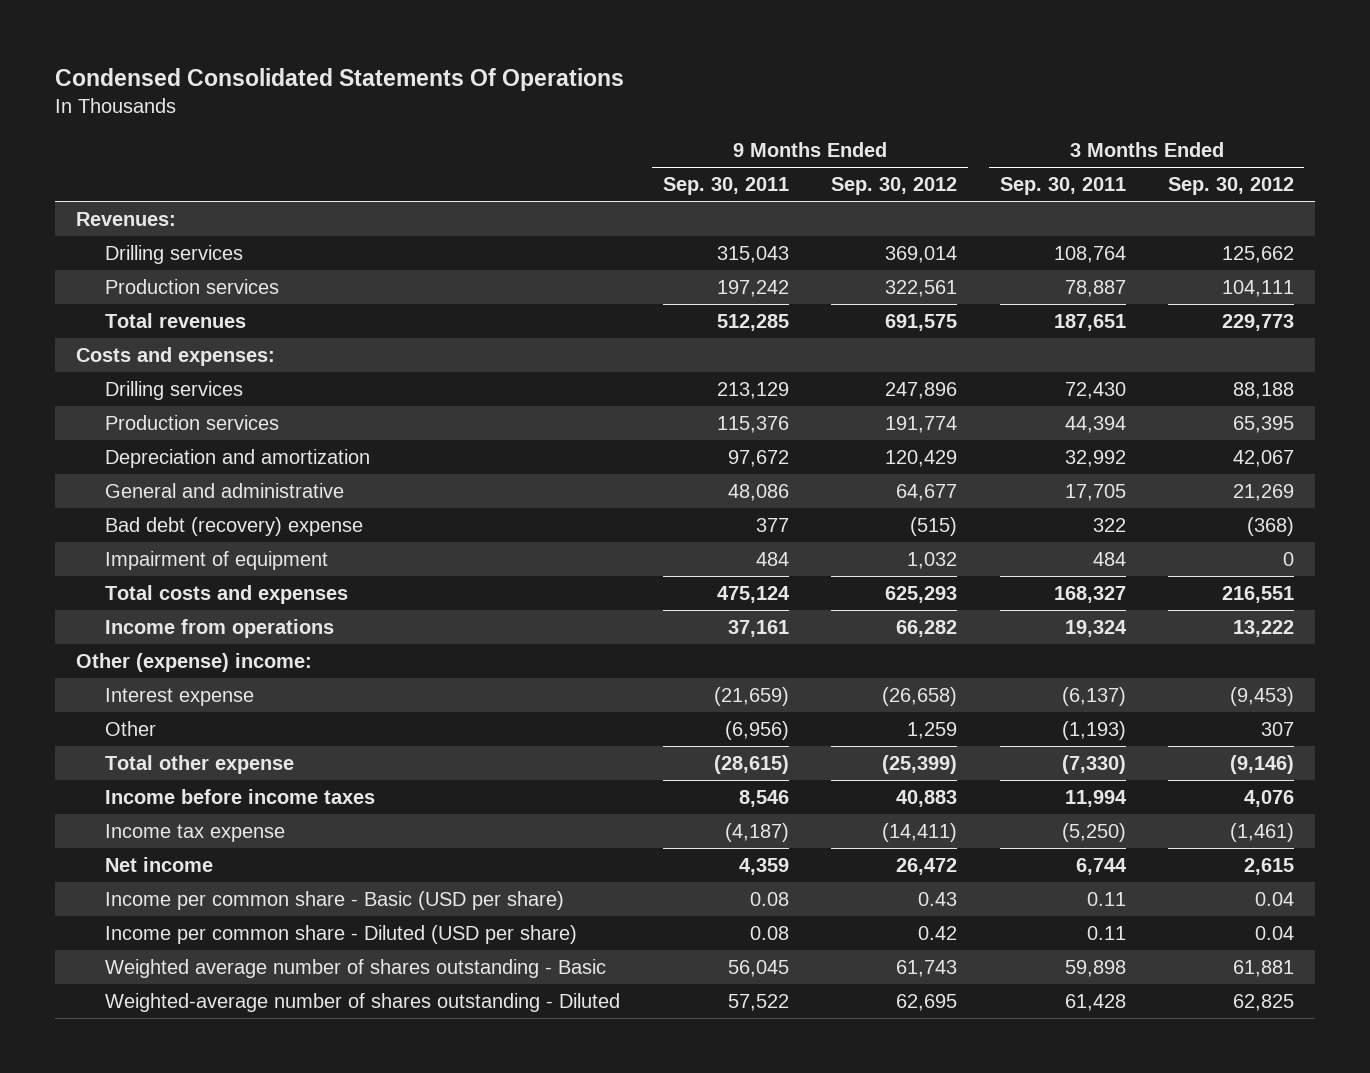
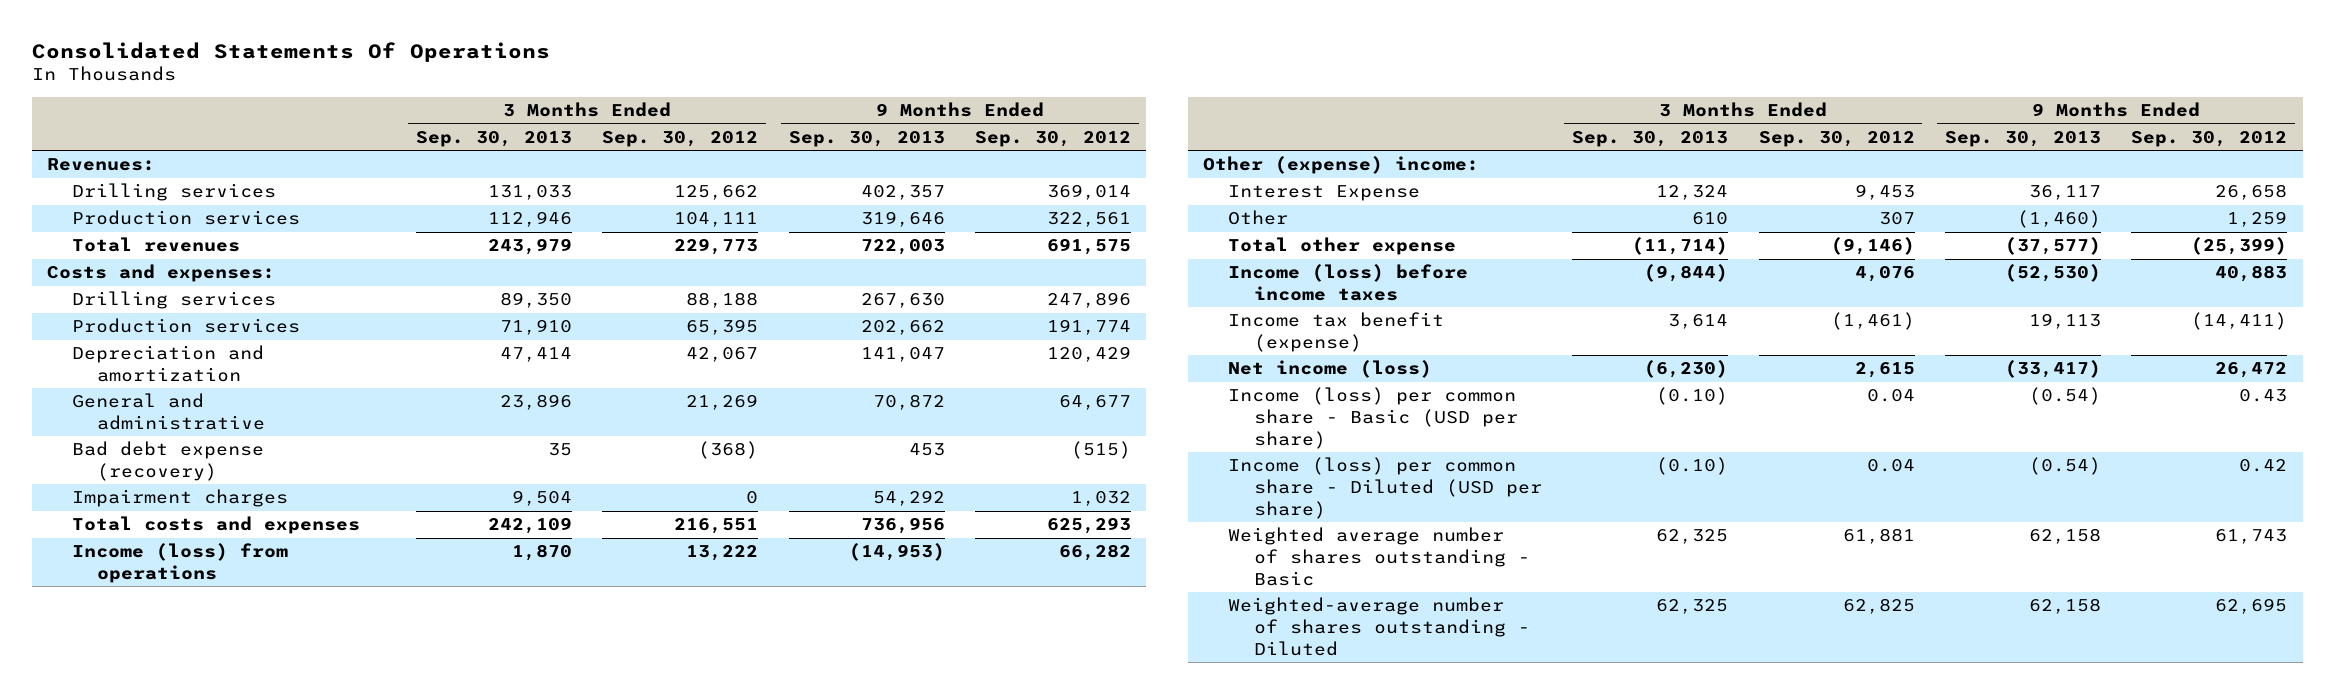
[54,68,624,92] Condensed Consolidated Statements Of Operations -> [31,41,550,62] Consolidated Statements Of Operations
[662,177,789,196] Sep. 30, 2011 -> none
[999,177,1126,196] Sep. 30, 2011 -> none
none -> [415,130,572,147] Sep. 30, 2013
none -> [788,130,945,147] Sep. 30, 2013
[105,516,364,536] Bad debt (recovery) expense -> [72,441,265,481] Bad debt expense (recovery)
[105,550,329,570] Impairment of equipment -> [72,489,289,508] Impairment charges
[105,618,335,638] Income from operations -> [72,543,289,583] Income (loss) from operations
[105,687,255,706] Interest expense -> [1228,185,1421,202] Interest Expense
[882,686,958,706] (26,658) -> [2215,184,2288,201] 26,658
[1229,686,1294,706] (9,453) -> [1854,184,1915,201] 9,453
[105,788,376,804] Income before income taxes -> [1228,264,1469,301] Income (loss) before income taxes
[105,823,286,842] Income tax expense -> [1228,312,1445,352] Income tax benefit (expense)
[105,856,214,872] Net income -> [1228,360,1433,379] Net income (loss)
[105,890,565,910] Income per common share - Basic (USD per share) -> [1228,387,1518,449] Income (loss) per common share - Basic (USD per share)
[105,924,578,944] Income per common share - Diluted (USD per share) -> [1228,457,1542,519] Income (loss) per common share - Diluted (USD per share)

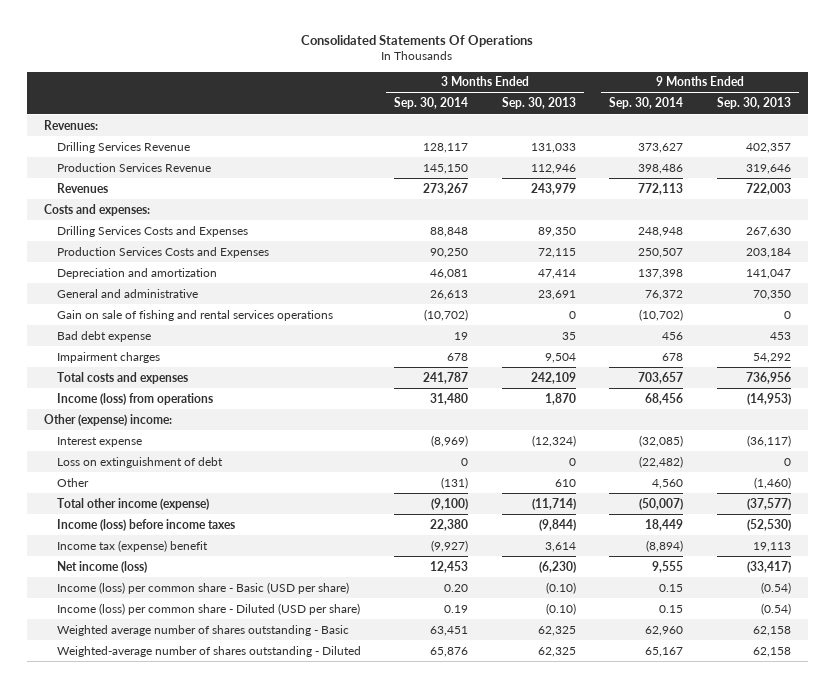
[602,130,759,147] Sep. 30, 2012 -> none
[975,130,1132,147] Sep. 30, 2012 -> none
none -> [394,97,469,110] Sep. 30, 2014
none -> [609,97,684,110] Sep. 30, 2014
[72,183,277,202] Drilling services -> [56,141,190,153] Drilling Services Revenue
[72,210,301,226] Production services -> [56,162,211,172] Production Services Revenue
[72,237,241,253] Total revenues -> [56,182,108,193] Revenues
[72,291,277,310] Drilling services -> [56,225,248,237] Drilling Services Costs and Expenses
[72,318,301,334] Production services -> [56,246,269,258] Production Services Costs and Expenses
[499,319,572,336] 71,910 -> [537,247,576,258] 72,115
[860,320,945,336] 202,662 -> [745,247,791,258] 203,184
[499,394,572,411] 23,896 -> [537,289,576,300] 23,691
[872,394,945,411] 70,872 -> [752,289,791,300] 70,350
none -> [56,309,333,321] Gain on sale of fishing and rental services operations
[72,441,265,481] Bad debt expense (recovery) -> [56,330,151,342] Bad debt expense
[1228,185,1421,202] Interest Expense -> [56,436,142,447] Interest expense
[1656,185,1729,201] 12,324 -> [531,434,576,447] (12,324)
[2028,185,2101,201] 36,117 -> [746,434,791,447] (36,117)
none -> [56,456,223,468] Loss on extinguishment of debt
[1228,237,1457,256] Total other expense -> [56,497,209,510] Total other income (expense)
[1228,312,1445,352] Income tax benefit (expense) -> [56,539,208,552] Income tax (expense) benefit

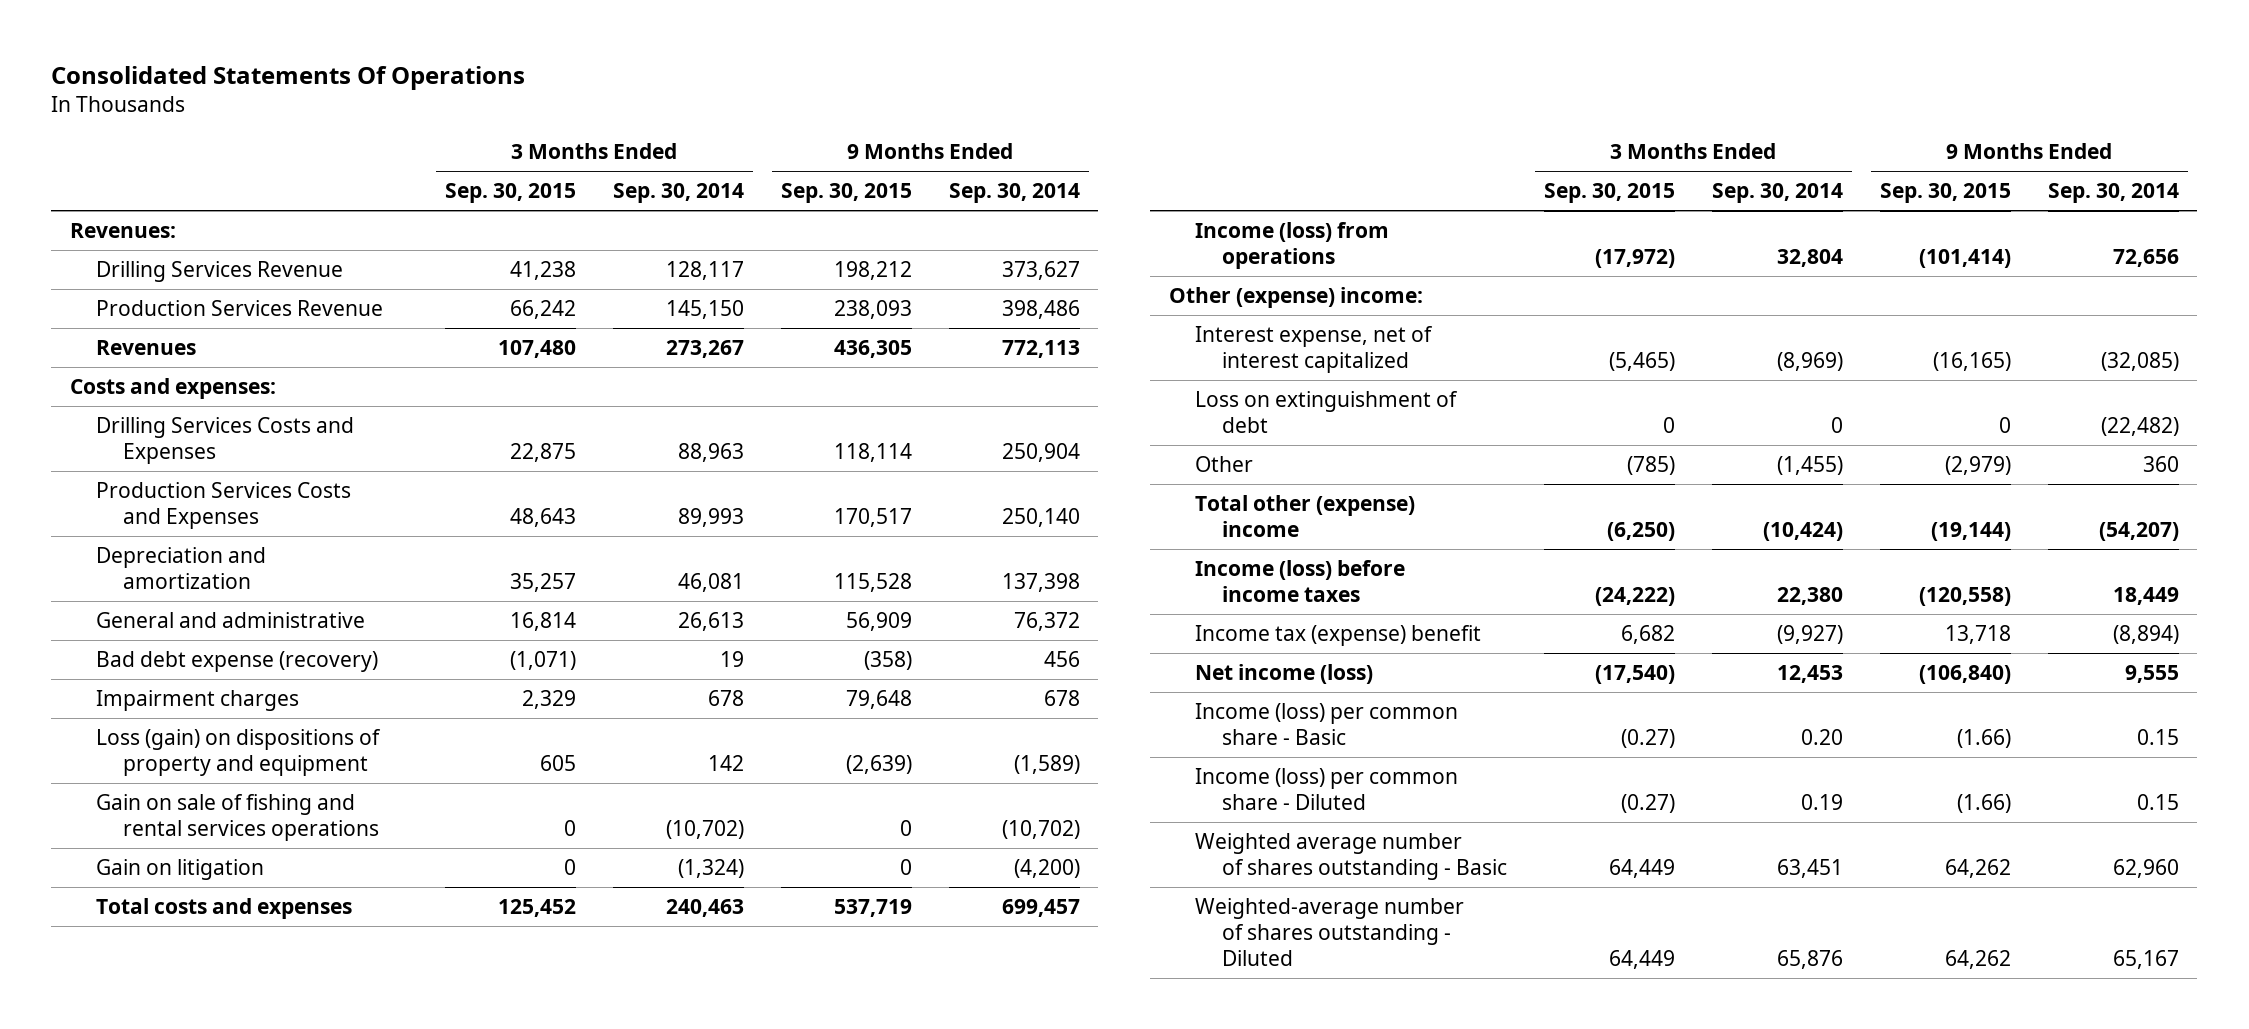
[501,97,576,110] Sep. 30, 2013 -> none
[716,97,791,110] Sep. 30, 2013 -> none
none -> [444,183,576,204] Sep. 30, 2015
none -> [780,183,912,204] Sep. 30, 2015
[430,226,469,237] 88,848 -> [677,442,744,462] 88,963
[638,226,684,237] 248,948 -> [1001,442,1080,462] 250,904
[430,247,469,258] 90,250 -> [677,507,744,527] 89,993
[638,247,684,258] 250,507 -> [1001,507,1080,527] 250,140
[56,330,151,342] Bad debt expense -> [96,650,379,672] Bad debt expense (recovery)
none -> [96,728,382,776] Loss (gain) on dispositions of property and equipment
[56,309,333,321] Gain on sale of fishing and rental services operations -> [96,793,379,841] Gain on sale of fishing and rental services operations
none -> [96,858,265,880] Gain on litigation
[423,371,469,384] 241,787 -> [665,898,744,917] 240,463
[638,371,684,384] 703,657 -> [1001,898,1080,917] 699,457
[430,392,469,405] 31,480 -> [1776,248,1843,267] 32,804
[645,392,684,405] 68,456 -> [2112,248,2179,267] 72,656
[56,436,142,447] Interest expense -> [1195,325,1434,373] Interest expense, net of interest capitalized
[441,476,469,489] (131) -> [1776,455,1843,475] (1,455)
[652,478,684,489] 4,560 -> [2142,455,2179,472] 360
[56,497,209,510] Total other income (expense) -> [1195,494,1416,537] Total other (expense) income
[431,497,469,510] (9,100) -> [1762,521,1843,541] (10,424)
[639,497,684,510] (50,007) -> [2098,521,2179,541] (54,207)
[56,581,349,594] Income (loss) per common share - Basic (USD per share) -> [1195,702,1459,745] Income (loss) per common share - Basic
[56,602,360,615] Income (loss) per common share - Diluted (USD per share) -> [1195,767,1459,810] Income (loss) per common share - Diluted

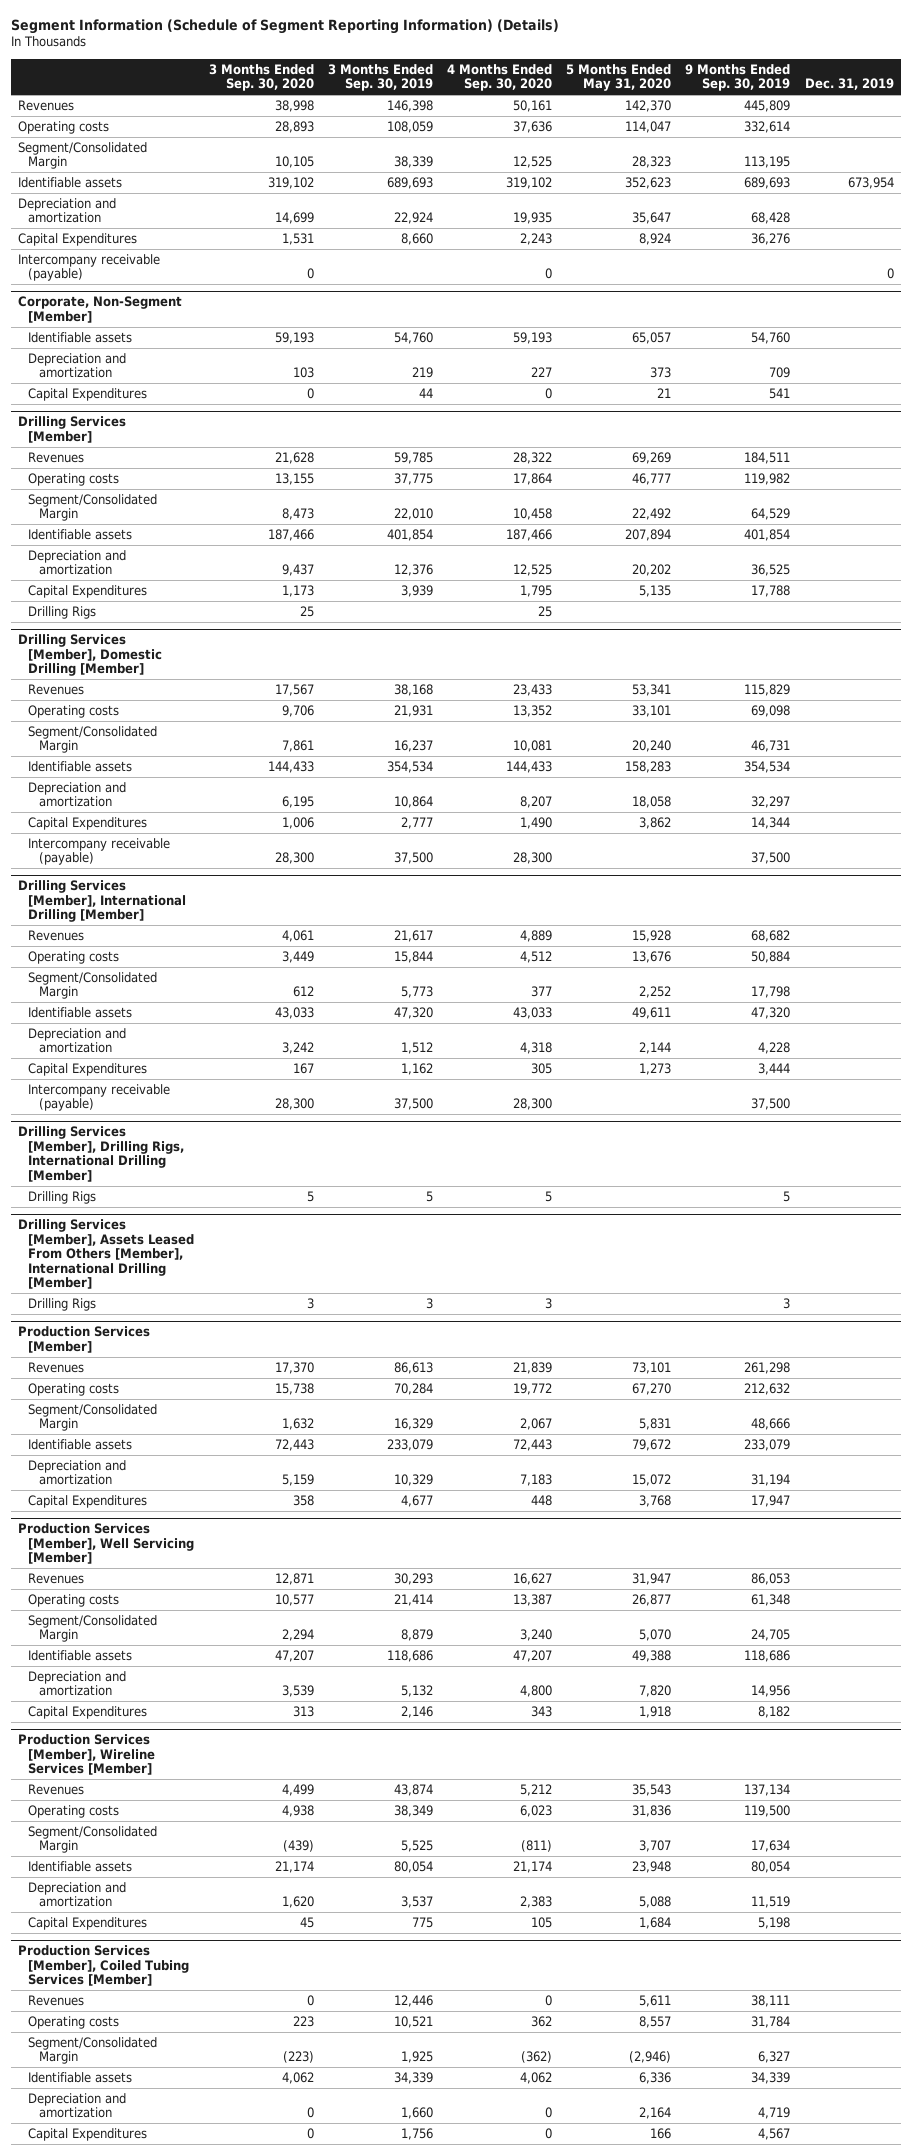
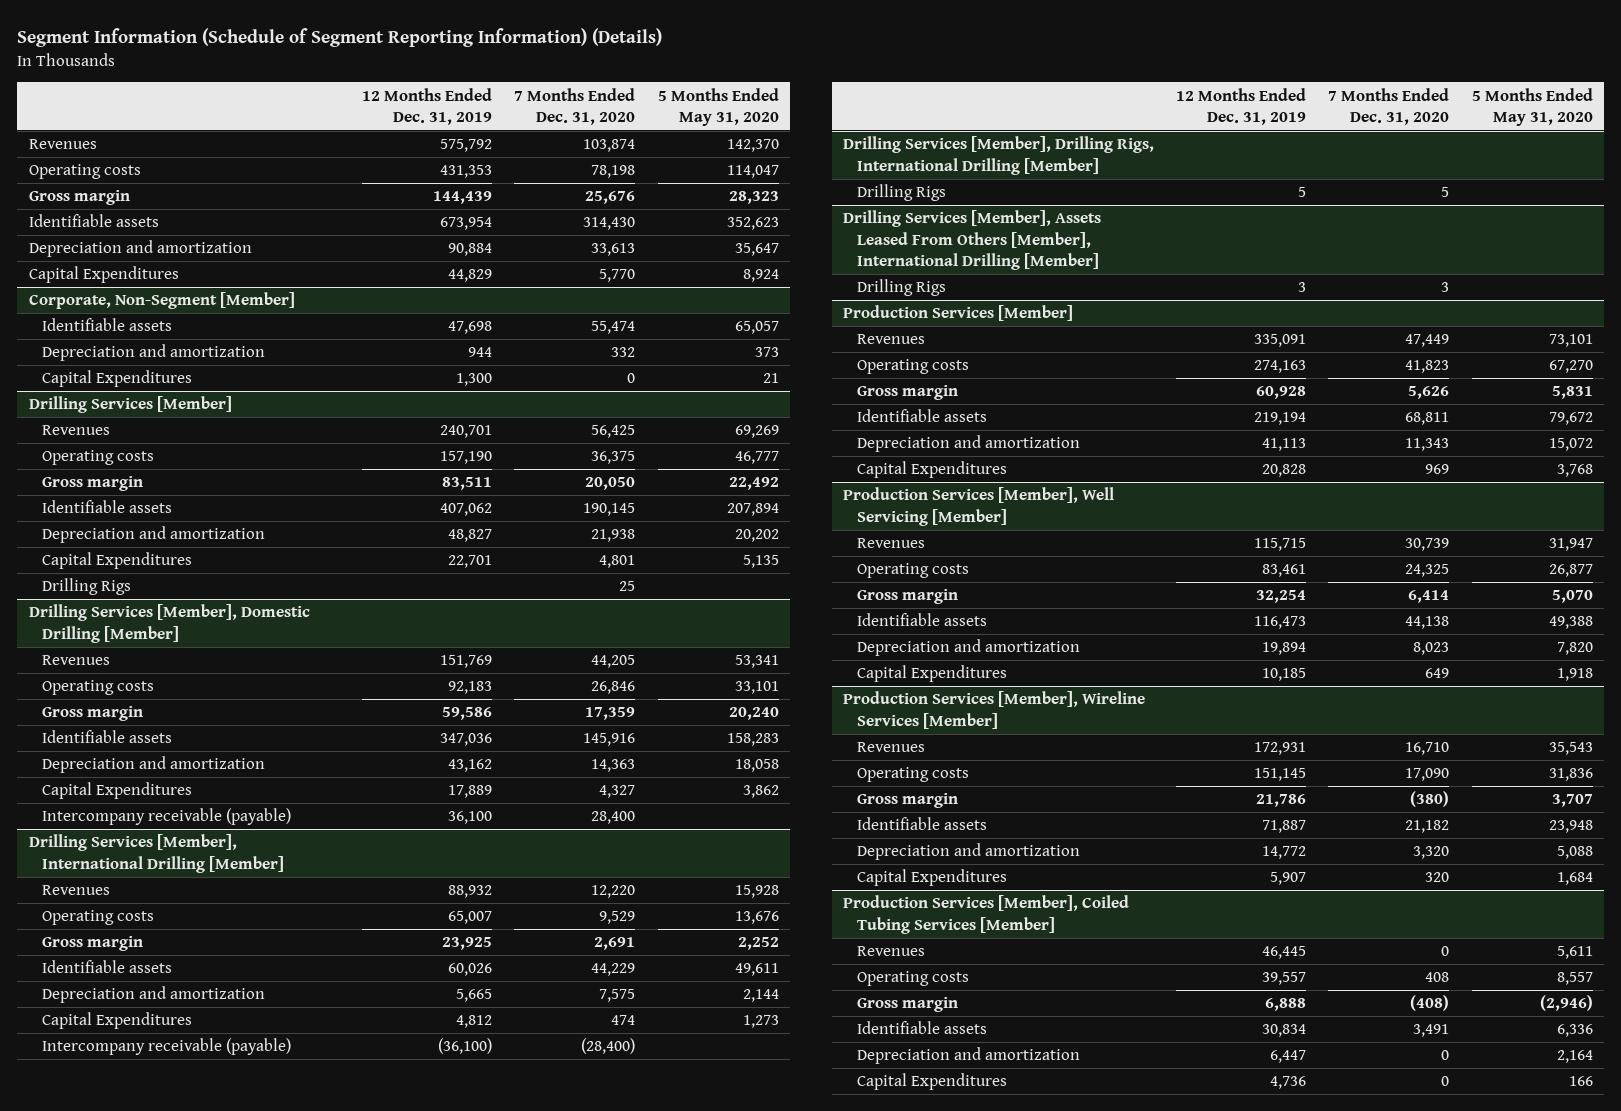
[208,63,314,92] 3 Months Ended Sep. 30, 2020 -> none
[327,63,433,92] 3 Months Ended Sep. 30, 2019 -> none
[447,63,553,92] 4 Months Ended Sep. 30, 2020 -> none
[685,63,791,92] 9 Months Ended Sep. 30, 2019 -> none
[804,78,894,91] Dec. 31, 2019 -> none
none -> [361,87,492,125] 12 Months Ended Dec. 31, 2019
none -> [514,87,636,125] 7 Months Ended Dec. 31, 2020
[17,141,147,170] Segment/Consolidated Margin -> [28,190,130,206] Gross margin
[17,253,160,282] Intercompany receivable (payable) -> none
[28,493,158,522] Segment/Consolidated Margin -> [42,476,144,492] Gross margin
[28,725,158,754] Segment/Consolidated Margin -> [42,706,144,722] Gross margin
[28,971,158,1000] Segment/Consolidated Margin -> [42,936,144,952] Gross margin
[28,1403,158,1432] Segment/Consolidated Margin -> [856,385,958,401] Gross margin
[28,1614,158,1643] Segment/Consolidated Margin -> [856,589,958,605] Gross margin
[28,1825,158,1854] Segment/Consolidated Margin -> [856,793,958,809] Gross margin
[28,2036,158,2065] Segment/Consolidated Margin -> [856,997,958,1013] Gross margin

